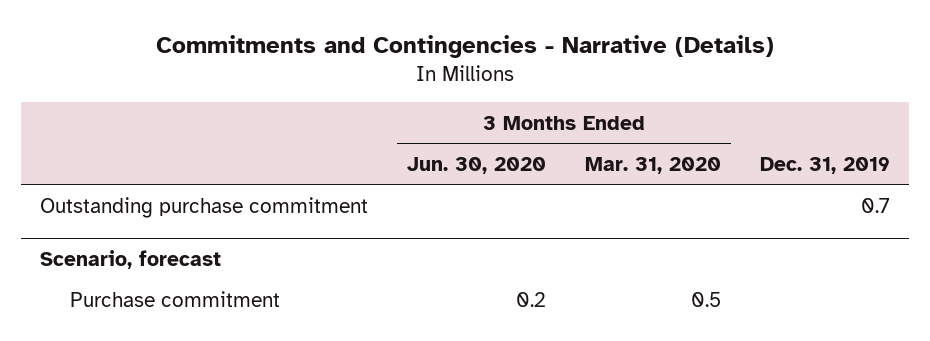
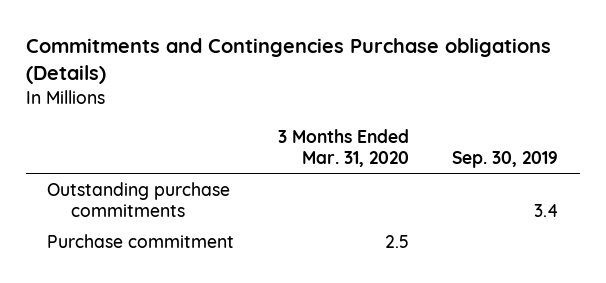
[156,35,775,59] Commitments and Contingencies - Narrative (Details) -> [25,37,551,84] Commitments and Contingencies Purchase obligations (Details)
[407,156,547,174] Jun. 30, 2020 -> none
[760,156,891,174] Dec. 31, 2019 -> none
none -> [452,150,559,168] Sep. 30, 2019
[40,250,222,270] Scenario, forecast -> none
[69,290,280,307] Purchase commitment -> none
[40,196,369,218] Outstanding purchase commitment -> [47,181,231,217] Outstanding purchase commitments
none -> [47,233,235,248] Purchase commitment

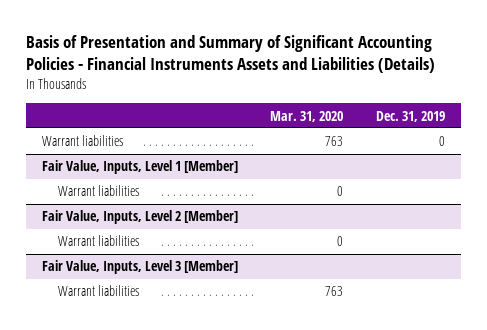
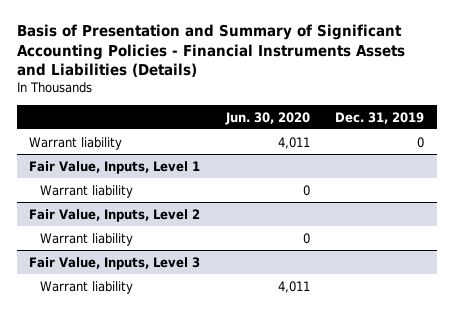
[270,110,344,122] Mar. 31, 2020 -> none
none -> [224,111,310,125] Jun. 30, 2020
[42,135,124,147] Warrant liabilities -> [29,136,123,150] Warrant liability
[42,160,239,175] Fair Value, Inputs, Level 1 [Member] -> [29,160,201,174] Fair Value, Inputs, Level 1
[57,185,139,197] Warrant liabilities -> [39,184,133,198] Warrant liability
[42,210,239,225] Fair Value, Inputs, Level 2 [Member] -> [29,208,201,222] Fair Value, Inputs, Level 2
[57,235,139,247] Warrant liabilities -> [39,232,133,246] Warrant liability
[42,260,239,275] Fair Value, Inputs, Level 3 [Member] -> [29,256,201,270] Fair Value, Inputs, Level 3
[57,285,139,297] Warrant liabilities -> [39,280,133,294] Warrant liability

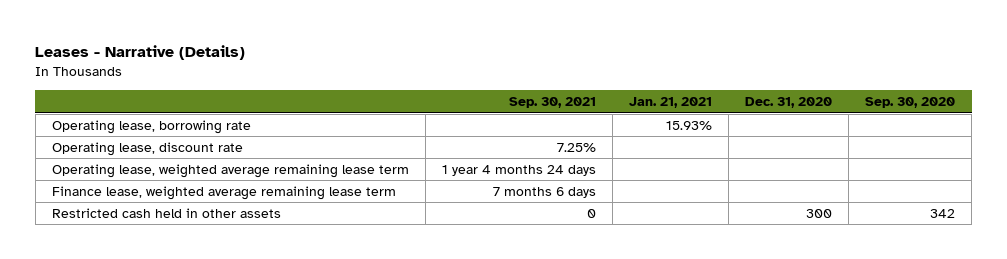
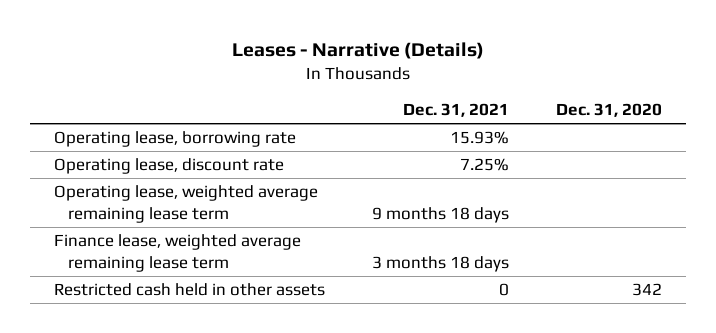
[508,97,596,109] Sep. 30, 2021 -> none
[628,97,712,109] Jan. 21, 2021 -> none
[865,97,956,109] Sep. 30, 2020 -> none
none -> [402,103,509,118] Dec. 31, 2021
[806,208,833,218] 300 -> [632,283,663,297] 342

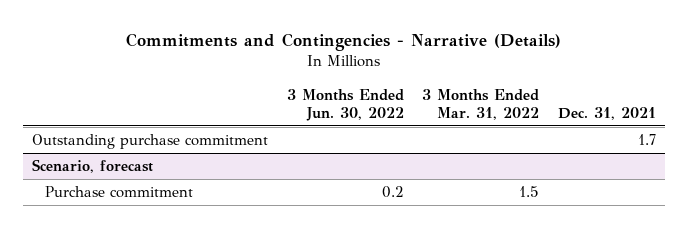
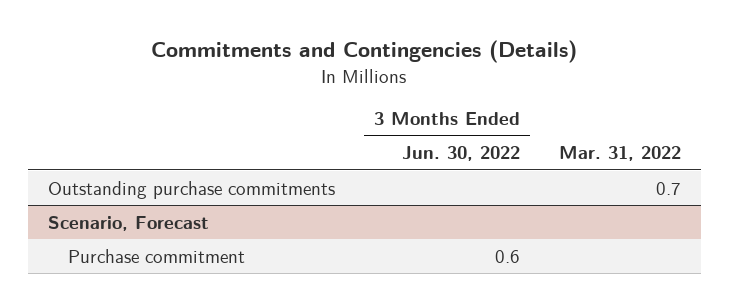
[126,33,562,52] Commitments and Contingencies - Narrative (Details) -> [151,40,578,64] Commitments and Contingencies (Details)
[422,88,540,120] 3 Months Ended Mar. 31, 2022 -> none
[557,106,656,120] Dec. 31, 2021 -> none
none -> [559,146,682,162] Mar. 31, 2022
[32,134,269,150] Outstanding purchase commitment -> [47,180,335,199] Outstanding purchase commitments
[32,159,154,174] Scenario, forecast -> [47,215,209,231] Scenario, Forecast
[381,186,404,199] 0.2 -> [494,249,520,263] 0.6

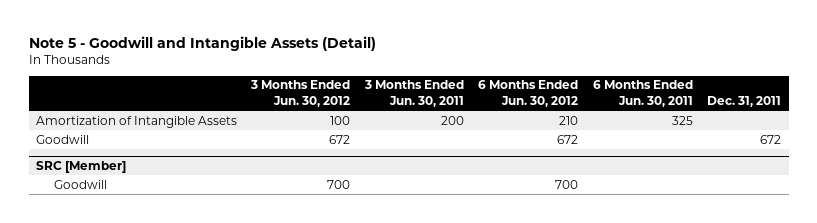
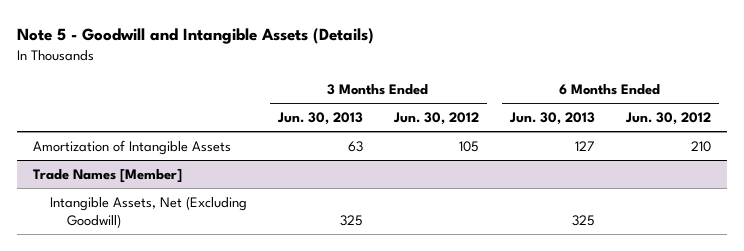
[28,35,376,51] Note 5 - Goodwill and Intangible Assets (Detail) -> [17,28,375,45] Note 5 - Goodwill and Intangible Assets (Details)
[363,80,464,108] 3 Months Ended Jun. 30, 2011 -> none
[592,80,693,108] 6 Months Ended Jun. 30, 2011 -> none
[707,96,782,108] Dec. 31, 2011 -> none
none -> [276,112,363,126] Jun. 30, 2013
none -> [508,112,595,126] Jun. 30, 2013
[36,134,90,144] Goodwill -> none
[36,161,127,174] SRC [Member] -> none
[54,179,108,189] Goodwill -> none
[330,115,351,125] 100 -> [458,141,479,153] 105
none -> [32,169,182,184] Trade Names [Member]
none -> [49,196,247,229] Intangible Assets, Net (Excluding Goodwill)

